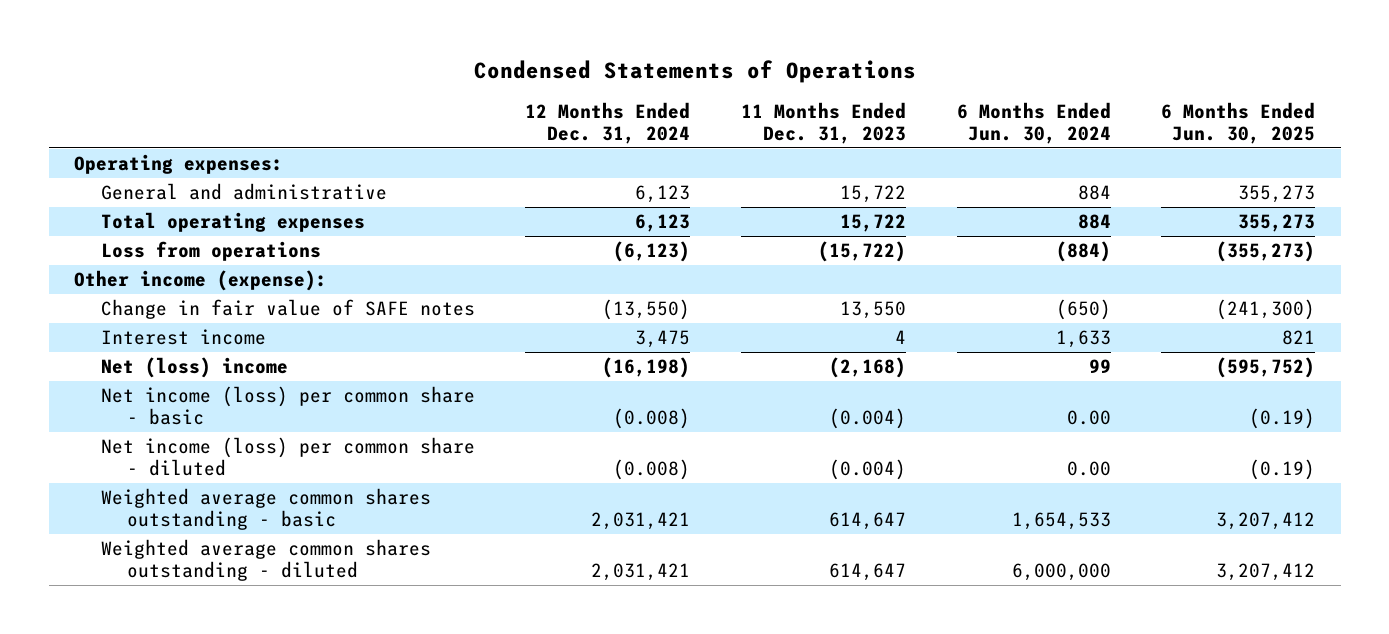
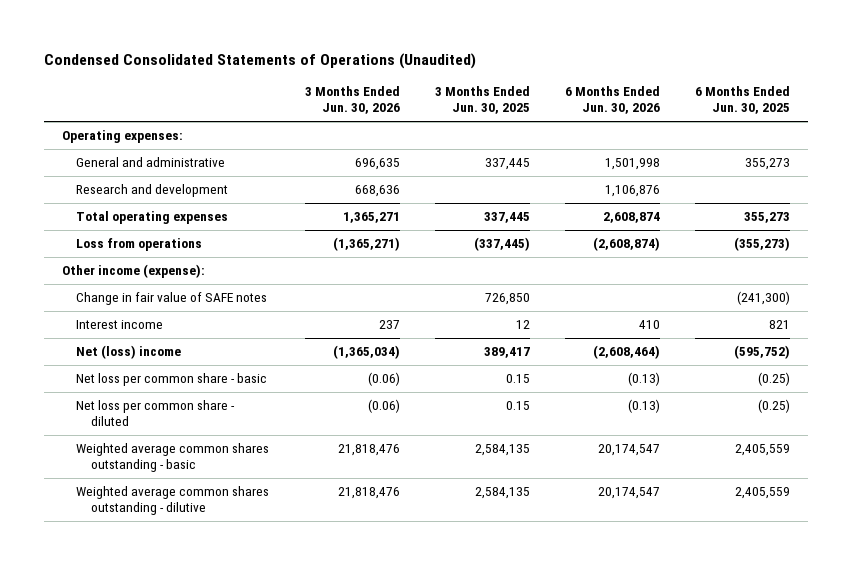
[473,60,916,84] Condensed Statements of Operations -> [44,52,477,69] Condensed Consolidated Statements of Operations (Unaudited)
[525,102,691,145] 12 Months Ended Dec. 31, 2024 -> none
[741,102,907,145] 11 Months Ended Dec. 31, 2023 -> none
[956,102,1111,145] 6 Months Ended Jun. 30, 2024 -> none
none -> [304,86,400,115] 3 Months Ended Jun. 30, 2026
none -> [434,86,530,115] 3 Months Ended Jun. 30, 2025
none -> [565,86,661,115] 6 Months Ended Jun. 30, 2026
none -> [76,184,229,198] Research and development
[100,385,475,426] Net income (loss) per common share - basic -> [76,373,268,387] Net loss per common share - basic
[1249,408,1316,430] (0.19) -> [758,372,791,387] (0.25)
[100,436,475,477] Net income (loss) per common share - diluted -> [76,400,236,427] Net loss per common share - diluted
[1249,459,1316,481] (0.19) -> [758,399,791,414] (0.25)
[1216,512,1316,531] 3,207,412 -> [735,444,791,457] 2,405,559
[100,538,431,582] Weighted average common shares outstanding - diluted -> [76,486,270,516] Weighted average common shares outstanding - dilutive
[1216,563,1316,582] 3,207,412 -> [735,487,791,500] 2,405,559

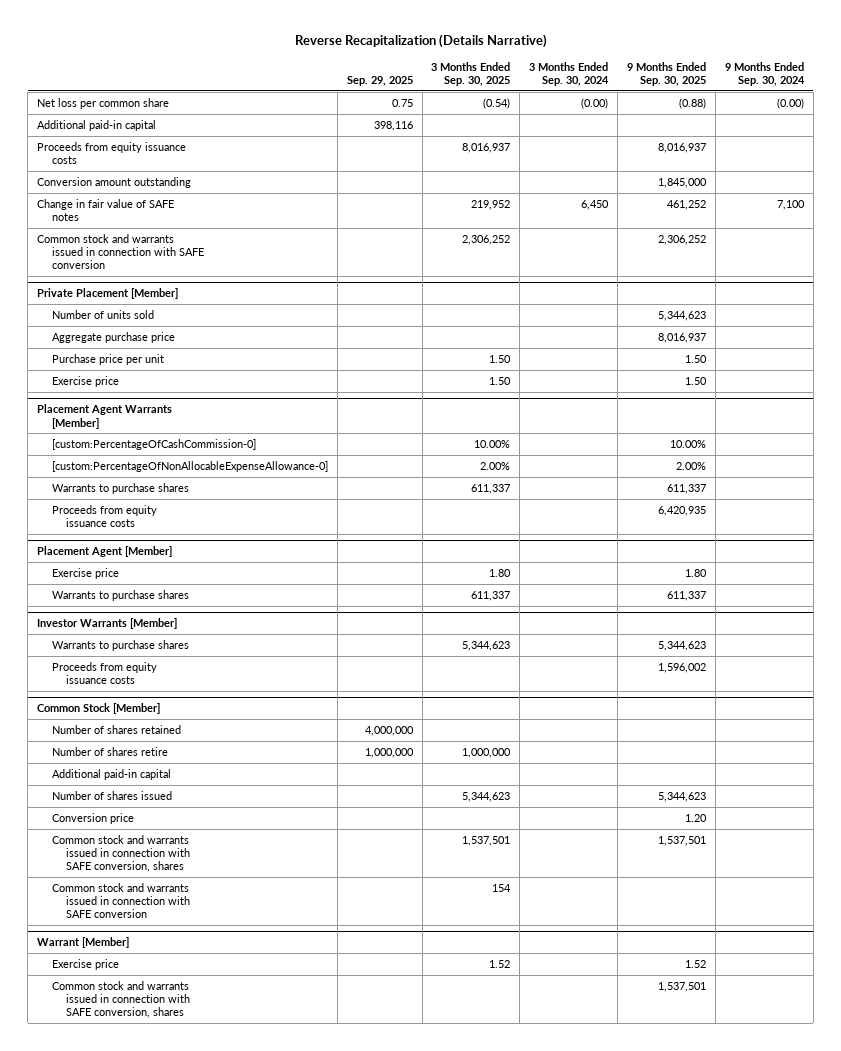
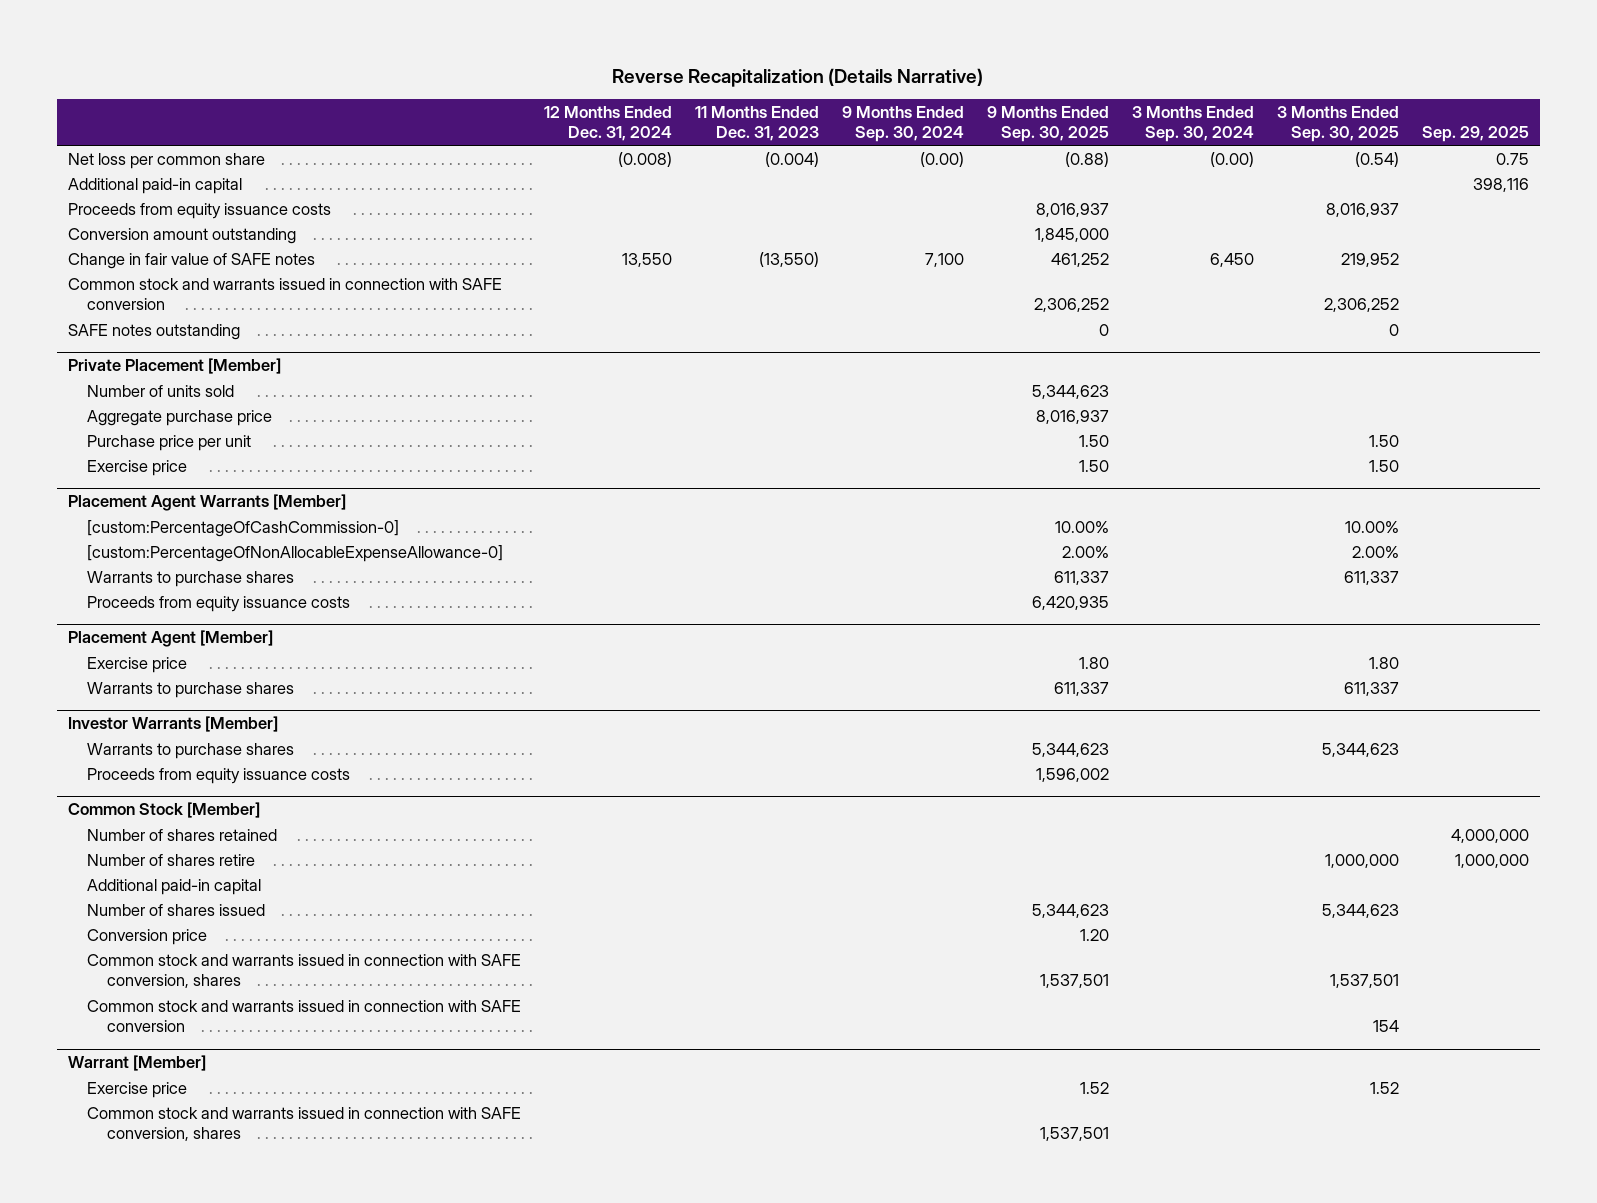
none -> [544,105,673,142] 12 Months Ended Dec. 31, 2024
none -> [695,105,820,142] 11 Months Ended Dec. 31, 2023
none -> [68,323,241,340] SAFE notes outstanding

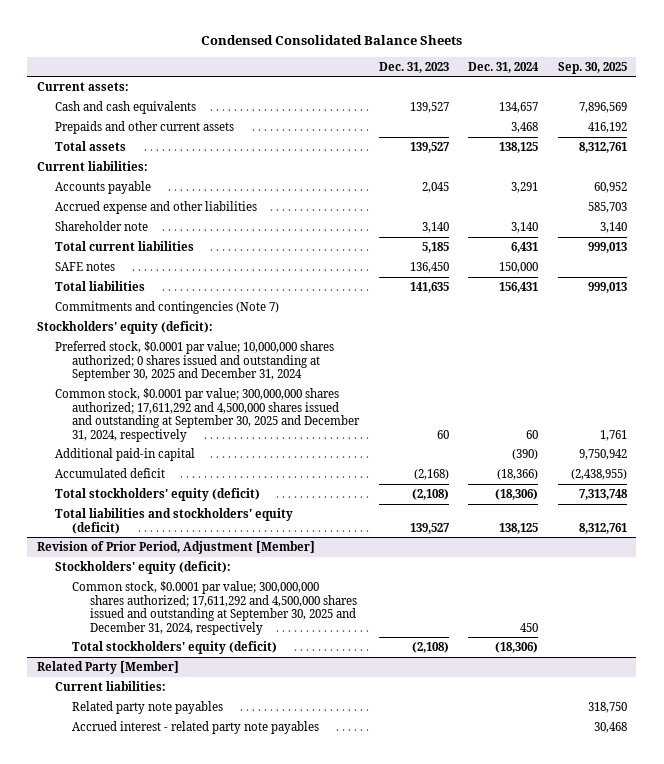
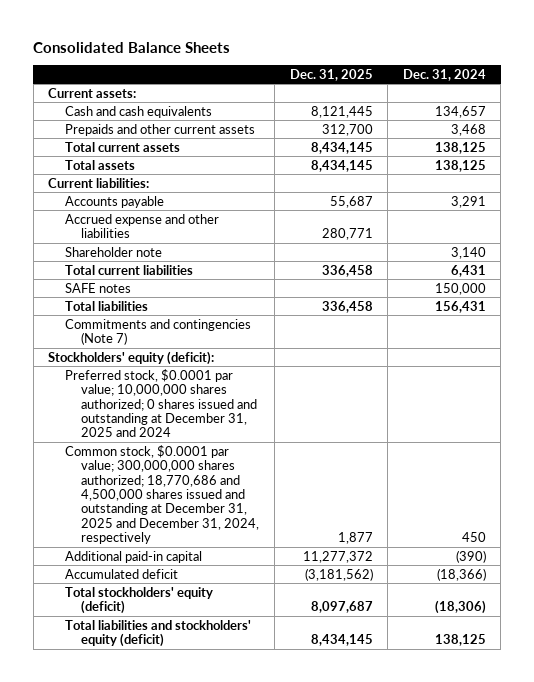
[200,35,462,46] Condensed Consolidated Balance Sheets -> [33,41,231,53] Consolidated Balance Sheets
[378,61,449,73] Dec. 31, 2023 -> none
[557,61,627,74] Sep. 30, 2025 -> none
none -> [289,68,373,81] Dec. 31, 2025
none -> [64,141,180,152] Total current assets
[54,341,334,382] Preferred stock, $0.0001 par value; 10,000,000 shares authorized; 0 shares issued and outstanding at September 30, 2025 and December 31, 2024 -> [64,368,258,438] Preferred stock, $0.0001 par value; 10,000,000 shares authorized; 0 shares issued and outstanding at December 31, 2025 and 2024
[54,388,361,442] Common stock, $0.0001 par value; 300,000,000 shares authorized; 17,611,292 and 4,500,000 shares issued and outstanding at September 30, 2025 and December 31, 2024, respectively -> [64,444,260,545] Common stock, $0.0001 par value; 300,000,000 shares authorized; 18,770,686 and 4,500,000 shares issued and outstanding at December 31, 2025 and December 31, 2024, respectively
[526,429,539,439] 60 -> [461,532,486,543] 450
[37,541,316,555] Revision of Prior Period, Adjustment [Member] -> none
[54,561,231,575] Stockholders' equity (deficit): -> none
[72,581,358,635] Common stock, $0.0001 par value; 300,000,000 shares authorized; 17,611,292 and 4,500,000 shares issued and outstanding at September 30, 2025 and December 31, 2024, respectively -> none
[72,641,278,655] Total stockholders' equity (deficit) -> none
[37,661,180,675] Related Party [Member] -> none
[54,681,166,692] Current liabilities: -> none
[72,701,224,715] Related party note payables -> none
[72,721,320,735] Accrued interest - related party note payables -> none

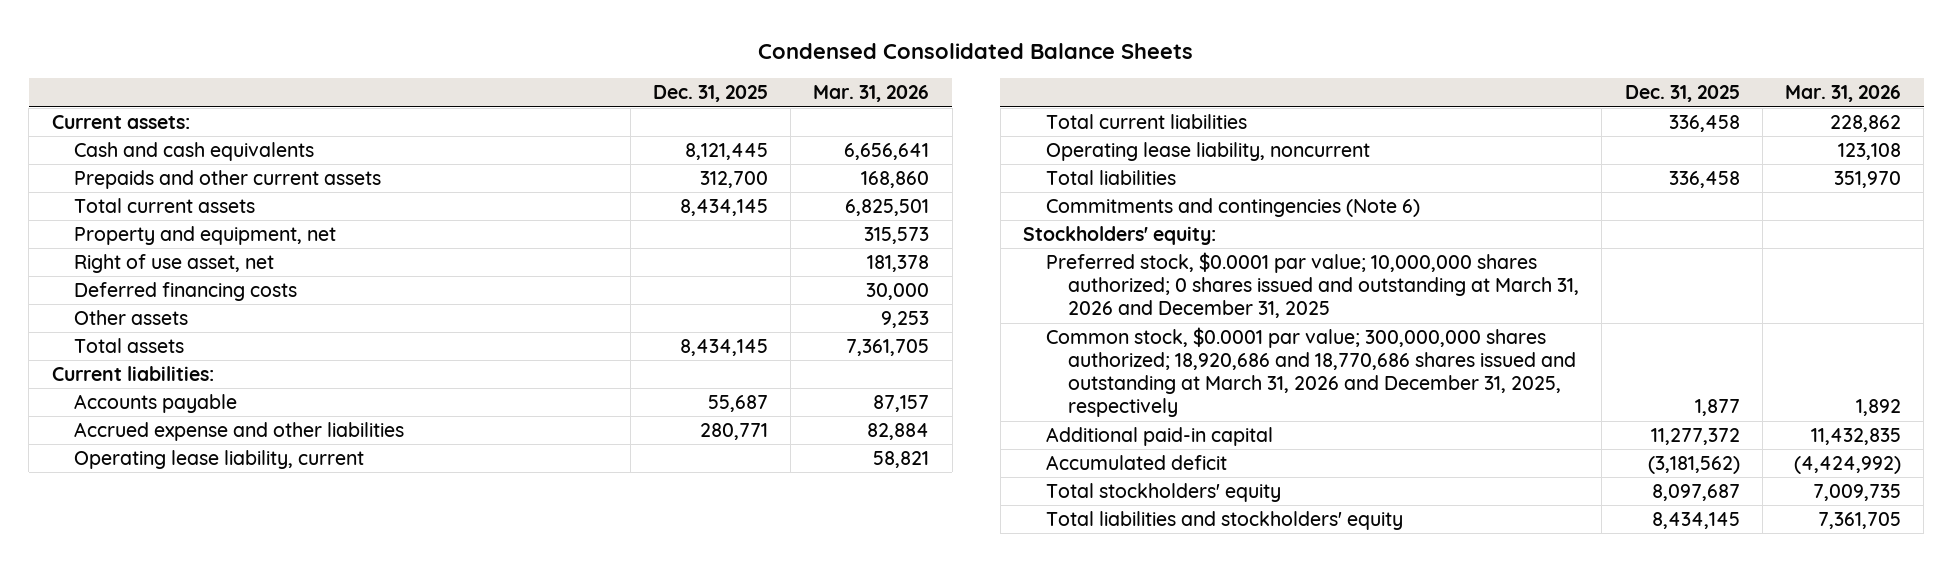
[33,41,231,53] Consolidated Balance Sheets -> [758,42,1194,59] Condensed Consolidated Balance Sheets
[402,68,486,81] Dec. 31, 2024 -> none
none -> [813,85,930,103] Mar. 31, 2026
none -> [74,226,337,246] Property and equipment, net
none -> [74,254,275,274] Right of use asset, net
none -> [74,282,298,302] Deferred financing costs
none -> [74,310,189,326] Other assets
[64,246,162,257] Shareholder note -> none
none -> [74,450,365,470] Operating lease liability, current
[64,282,131,293] SAFE notes -> none
none -> [1045,142,1370,162] Operating lease liability, noncurrent
[64,318,251,346] Commitments and contingencies (Note 7) -> [1045,198,1420,218] Commitments and contingencies (Note 6)
[48,350,215,365] Stockholders' equity (deficit): -> [1023,226,1217,246] Stockholders' equity:
[64,368,258,438] Preferred stock, $0.0001 par value; 10,000,000 shares authorized; 0 shares issued and outstanding at December 31, 2025 and 2024 -> [1045,252,1580,319] Preferred stock, $0.0001 par value; 10,000,000 shares authorized; 0 shares issued and outstanding at March 31, 2026 and December 31, 2025
[64,444,260,545] Common stock, $0.0001 par value; 300,000,000 shares authorized; 18,770,686 and 4,500,000 shares issued and outstanding at December 31, 2025 and December 31, 2024, respectively -> [1045,327,1577,418] Common stock, $0.0001 par value; 300,000,000 shares authorized; 18,920,686 and 18,770,686 shares issued and outstanding at March 31, 2026 and December 31, 2025, respectively
[64,586,213,615] Total stockholders' equity (deficit) -> [1045,483,1281,503] Total stockholders' equity
[64,619,251,648] Total liabilities and stockholders' equity (deficit) -> [1045,511,1403,531] Total liabilities and stockholders' equity

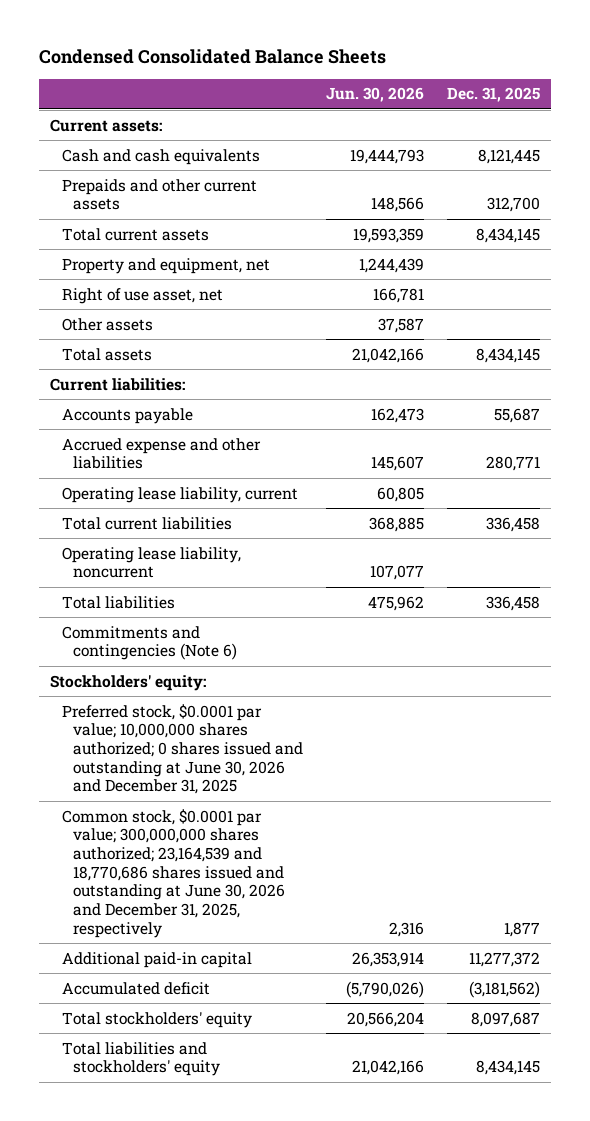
[813,85,930,103] Mar. 31, 2026 -> none
none -> [325,87,424,103] Jun. 30, 2026
[74,282,298,302] Deferred financing costs -> none
[1045,252,1580,319] Preferred stock, $0.0001 par value; 10,000,000 shares authorized; 0 shares issued and outstanding at March 31, 2026 and December 31, 2025 -> [61,703,304,795] Preferred stock, $0.0001 par value; 10,000,000 shares authorized; 0 shares issued and outstanding at June 30, 2026 and December 31, 2025
[1045,327,1577,418] Common stock, $0.0001 par value; 300,000,000 shares authorized; 18,920,686 and 18,770,686 shares issued and outstanding at March 31, 2026 and December 31, 2025, respectively -> [61,808,286,938] Common stock, $0.0001 par value; 300,000,000 shares authorized; 23,164,539 and 18,770,686 shares issued and outstanding at June 30, 2026 and December 31, 2025, respectively

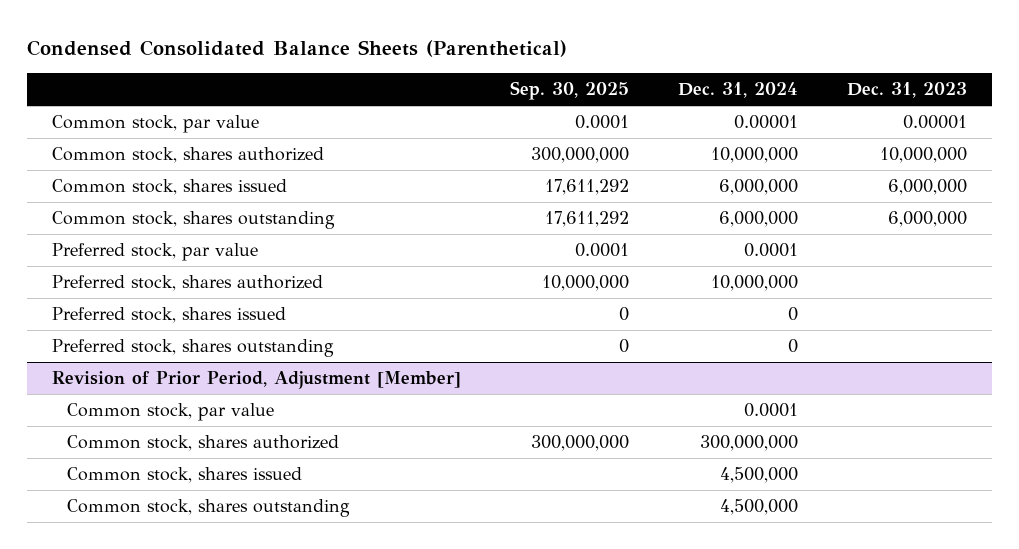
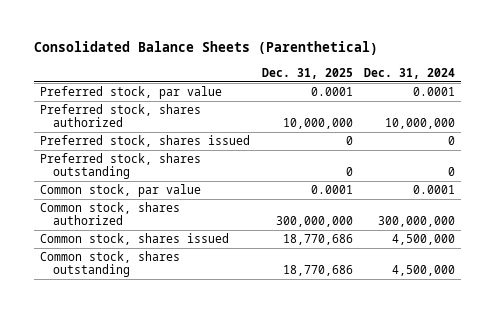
[27,40,568,58] Condensed Consolidated Balance Sheets (Parenthetical) -> [34,41,379,56] Consolidated Balance Sheets (Parenthetical)
[510,81,630,101] Sep. 30, 2025 -> none
[847,82,968,99] Dec. 31, 2023 -> none
none -> [261,67,353,79] Dec. 31, 2025
[51,115,259,134] Common stock, par value -> none
[51,147,324,164] Common stock, shares authorized -> none
[51,179,287,196] Common stock, shares issued -> none
[51,211,335,230] Common stock, shares outstanding -> none
[51,371,461,390] Revision of Prior Period, Adjustment [Member] -> none

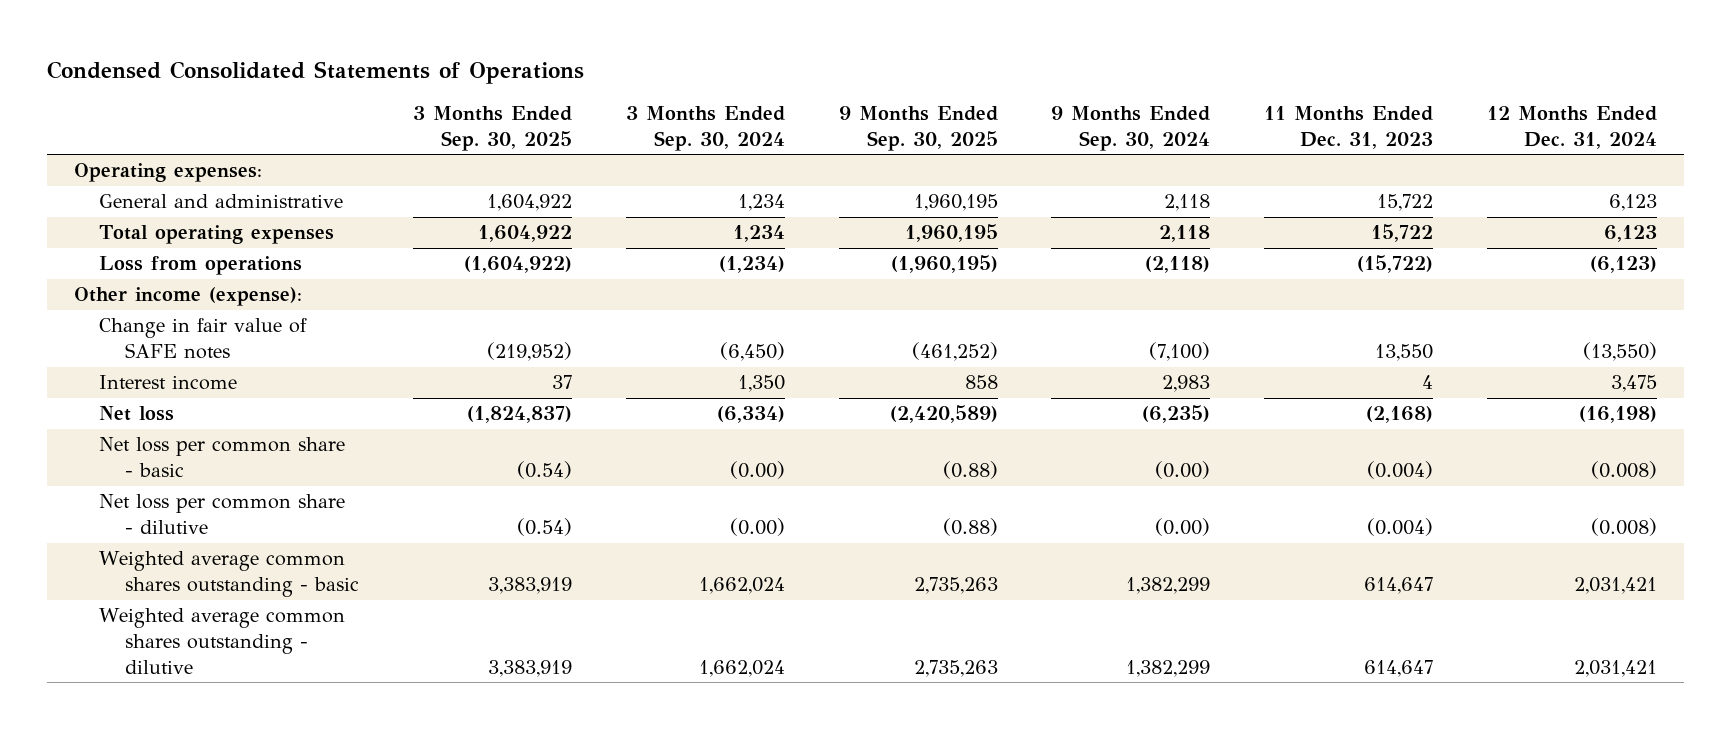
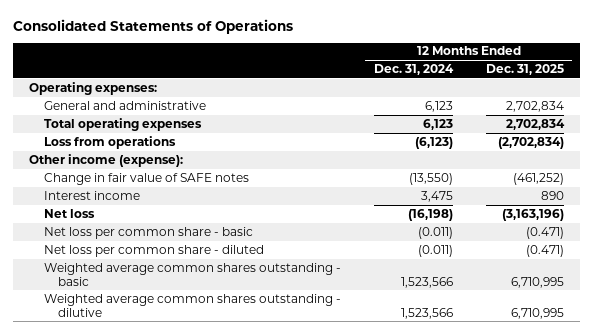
[46,60,584,84] Condensed Consolidated Statements of Operations -> [12,18,293,34] Consolidated Statements of Operations
[412,105,572,151] 3 Months Ended Sep. 30, 2025 -> none
[625,105,785,151] 3 Months Ended Sep. 30, 2024 -> none
[838,105,998,151] 9 Months Ended Sep. 30, 2025 -> none
[1051,105,1211,151] 9 Months Ended Sep. 30, 2024 -> none
[1264,105,1434,149] 11 Months Ended Dec. 31, 2023 -> none
none -> [485,63,564,75] Dec. 31, 2025
[1591,461,1658,480] (0.008) -> [417,226,453,239] (0.011)
[99,494,346,535] Net loss per common share - dilutive -> [43,244,264,257] Net loss per common share - diluted
[1591,518,1658,537] (0.008) -> [417,244,453,257] (0.011)
[1574,577,1658,595] 2,031,421 -> [400,276,453,288] 1,523,566
[1574,659,1658,677] 2,031,421 -> [400,307,453,319] 1,523,566

